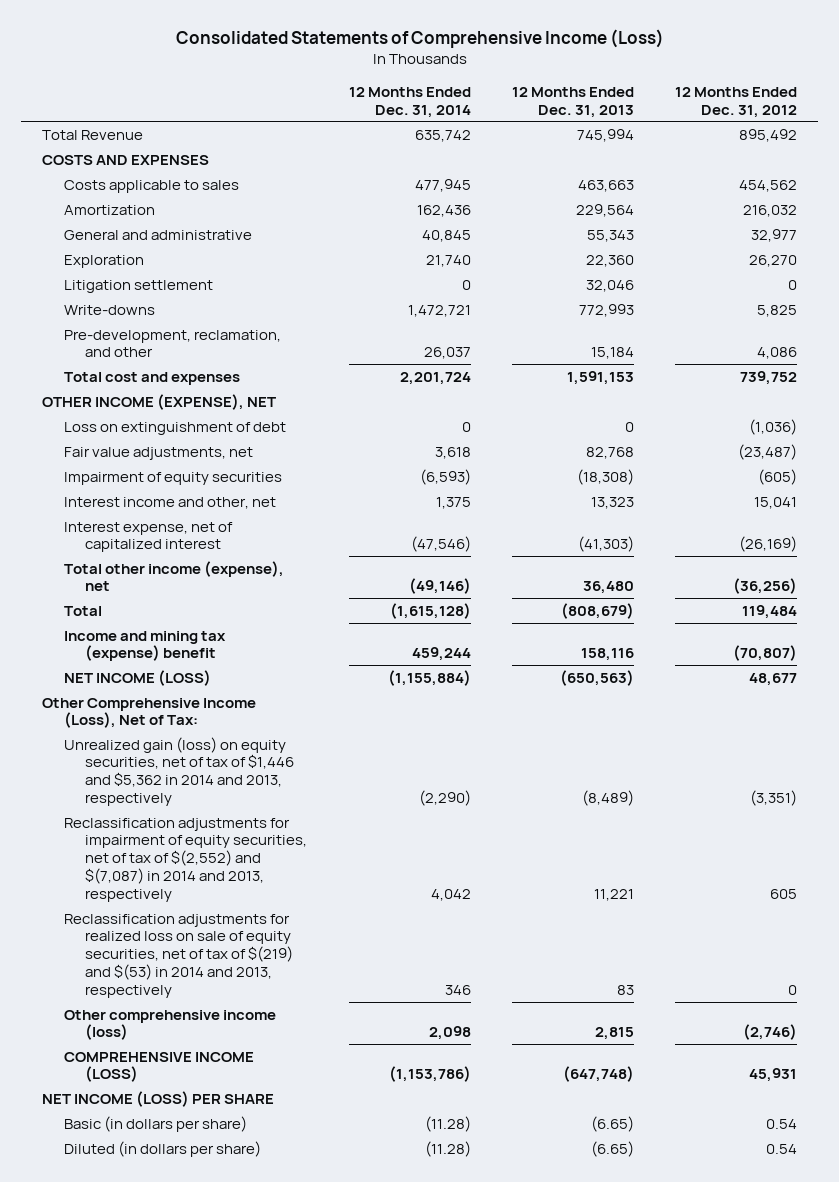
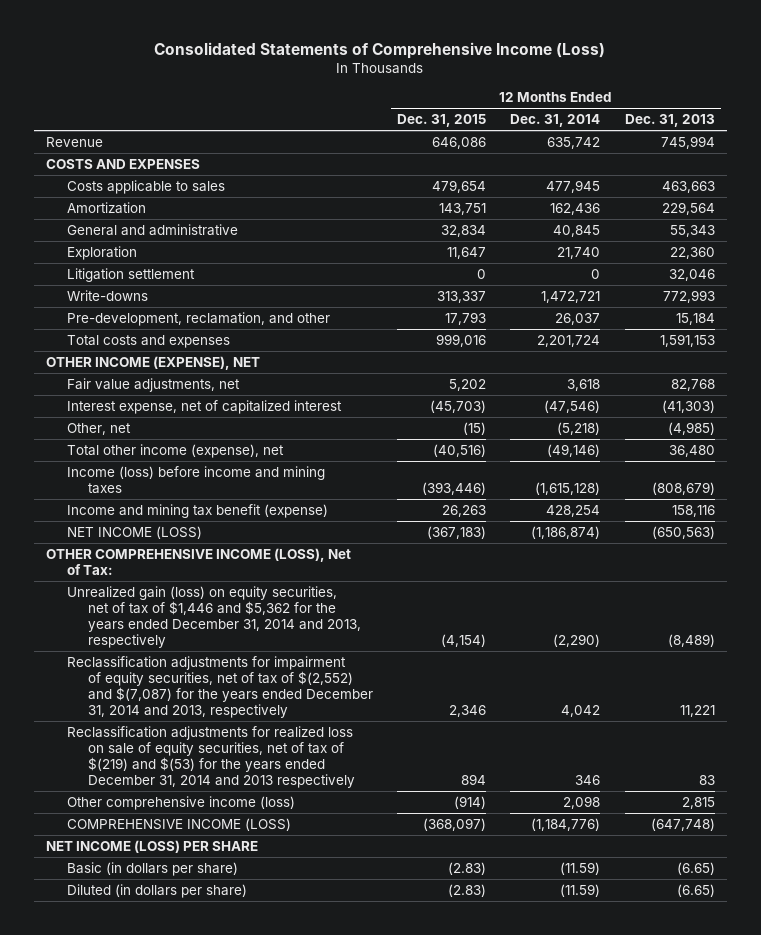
[675,86,798,118] 12 Months Ended Dec. 31, 2012 -> none
none -> [397,114,487,128] Dec. 31, 2015
[41,129,143,140] Total Revenue -> [46,136,104,147] Revenue
[63,371,240,385] Total cost and expenses -> [67,334,231,348] Total costs and expenses
[63,421,286,435] Loss on extinguishment of debt -> none
[63,471,282,485] Impairment of equity securities -> none
[63,496,276,509] Interest income and other, net -> none
none -> [67,422,132,435] Other, net
[63,605,102,616] Total -> [67,465,326,494] Income (loss) before income and mining taxes
[63,630,226,662] Income and mining tax (expense) benefit -> [67,503,329,518] Income and mining tax benefit (expense)
[411,647,471,662] 459,244 -> [546,504,601,517] 428,254
[387,669,471,686] (1,155,884) -> [531,525,601,539] (1,186,874)
[41,697,256,729] Other Comprehensive Income (Loss), Net of Tax: -> [46,547,352,575] OTHER COMPREHENSIVE INCOME (LOSS), Net of Tax:
[63,736,295,806] Unrealized gain (loss) on equity securities, net of tax of $1,446 and $5,362 in 2014 and 2013, respectively -> [67,585,362,649] Unrealized gain (loss) on equity securities, net of tax of $1,446 and $5,362 for the years ended December 31, 2014 and 2013, respectively
[63,817,308,902] Reclassification adjustments for impairment of equity securities, net of tax of $(2,552) and $(7,087) in 2014 and 2013, respectively -> [67,655,374,719] Reclassification adjustments for impairment of equity securities, net of tax of $(2,552) and $(7,087) for the years ended December 31, 2014 and 2013, respectively
[63,913,294,998] Reclassification adjustments for realized loss on sale of equity securities, net of tax of $(219) and $(53) in 2014 and 2013, respectively -> [67,725,356,789] Reclassification adjustments for realized loss on sale of equity securities, net of tax of $(219) and $(53) for the years ended December 31, 2014 and 2013 respectively
[388,1066,471,1083] (1,153,786) -> [531,817,601,831] (1,184,776)
[424,1115,471,1132] (11.28) -> [560,861,601,875] (11.59)
[424,1140,471,1157] (11.28) -> [560,883,601,897] (11.59)

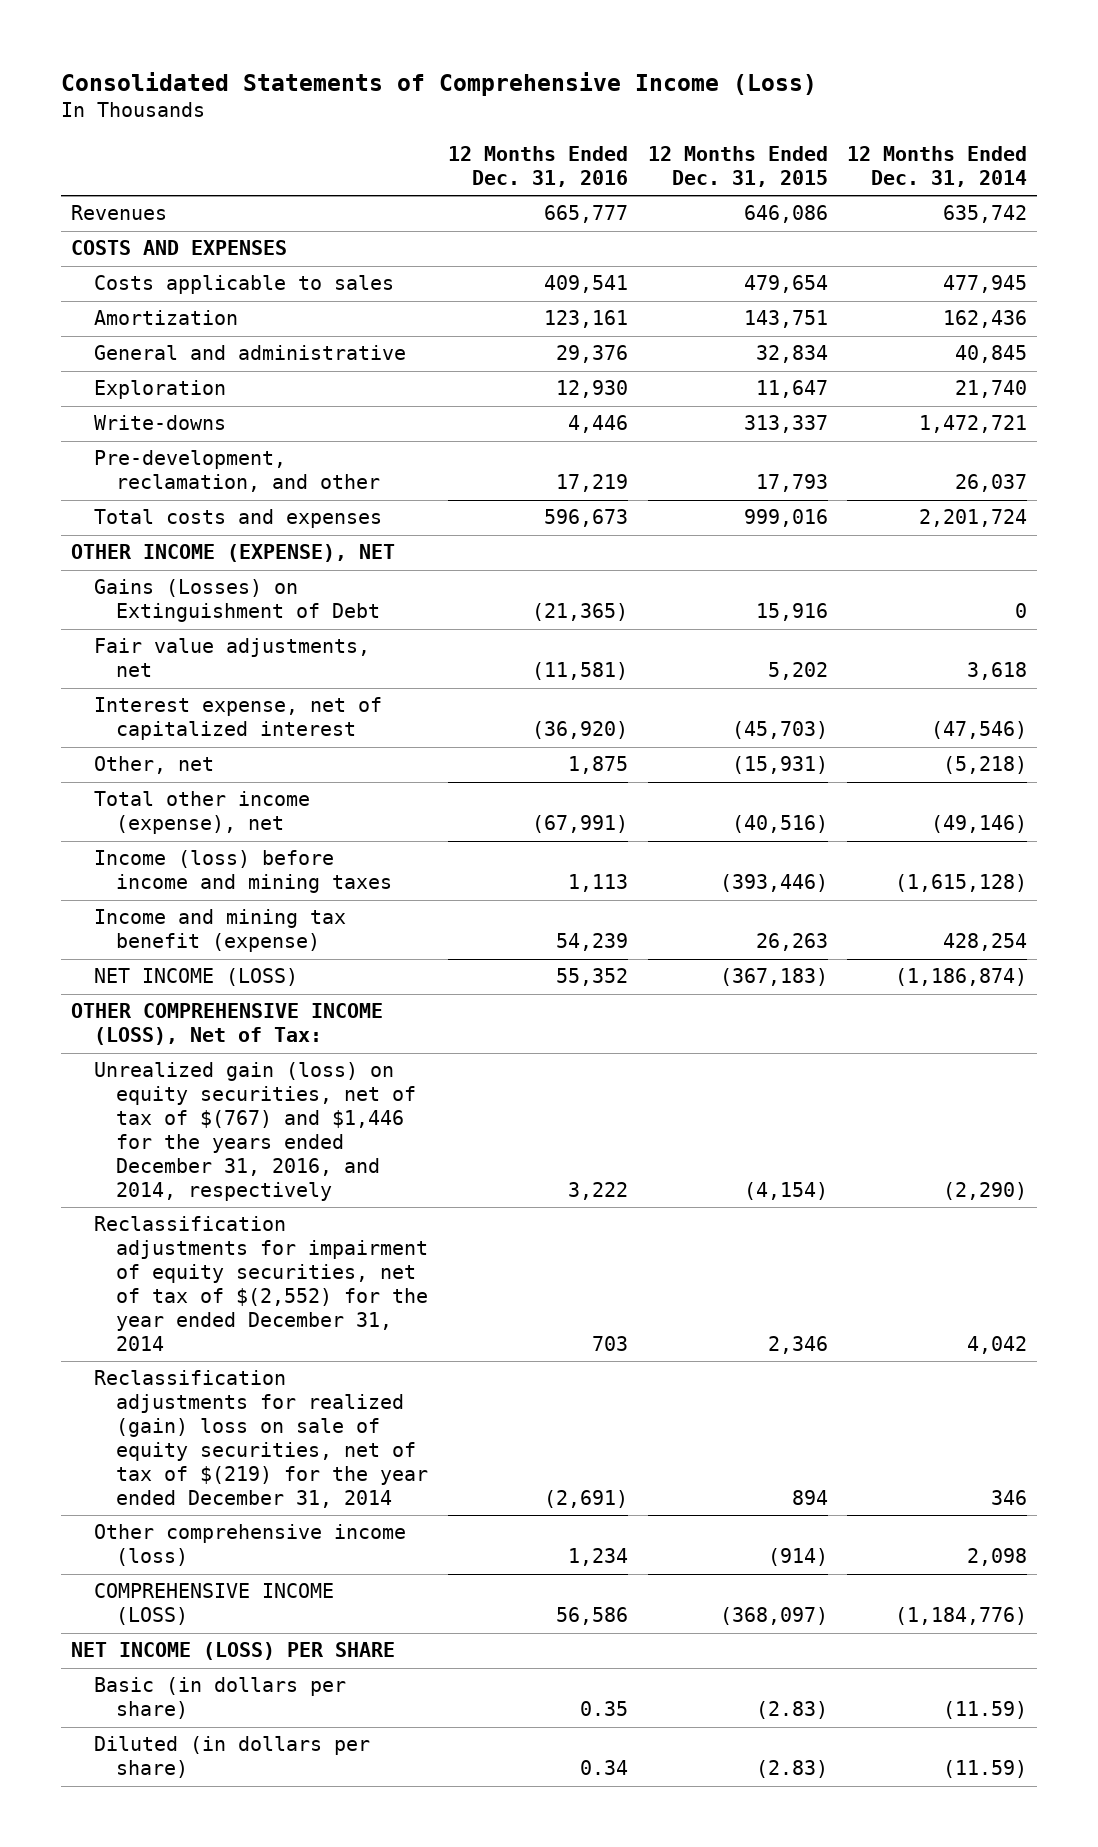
[624,114,715,128] Dec. 31, 2013 -> none
none -> [447,146,628,188] 12 Months Ended Dec. 31, 2016
[46,136,104,147] Revenue -> [71,205,168,221] Revenues
[67,267,196,282] Litigation settlement -> none
none -> [93,579,381,623] Gains (Losses) on Extinguishment of Debt
[463,421,487,435] (15) -> [731,756,828,775] (15,931)
[67,585,362,649] Unrealized gain (loss) on equity securities, net of tax of $1,446 and $5,362 for the years ended December 31, 2014 and 2013, respectively -> [93,1062,417,1201] Unrealized gain (loss) on equity securities, net of tax of $(767) and $1,446 for the years ended December 31, 2016, and 2014, respectively
[67,655,374,719] Reclassification adjustments for impairment of equity securities, net of tax of $(2,552) and $(7,087) for the years ended December 31, 2014 and 2013, respectively -> [93,1216,429,1351] Reclassification adjustments for impairment of equity securities, net of tax of $(2,552) for the year ended December 31, 2014
[67,725,356,789] Reclassification adjustments for realized loss on sale of equity securities, net of tax of $(219) and $(53) for the years ended December 31, 2014 and 2013 respectively -> [93,1370,429,1508] Reclassification adjustments for realized (gain) loss on sale of equity securities, net of tax of $(219) for the year ended December 31, 2014

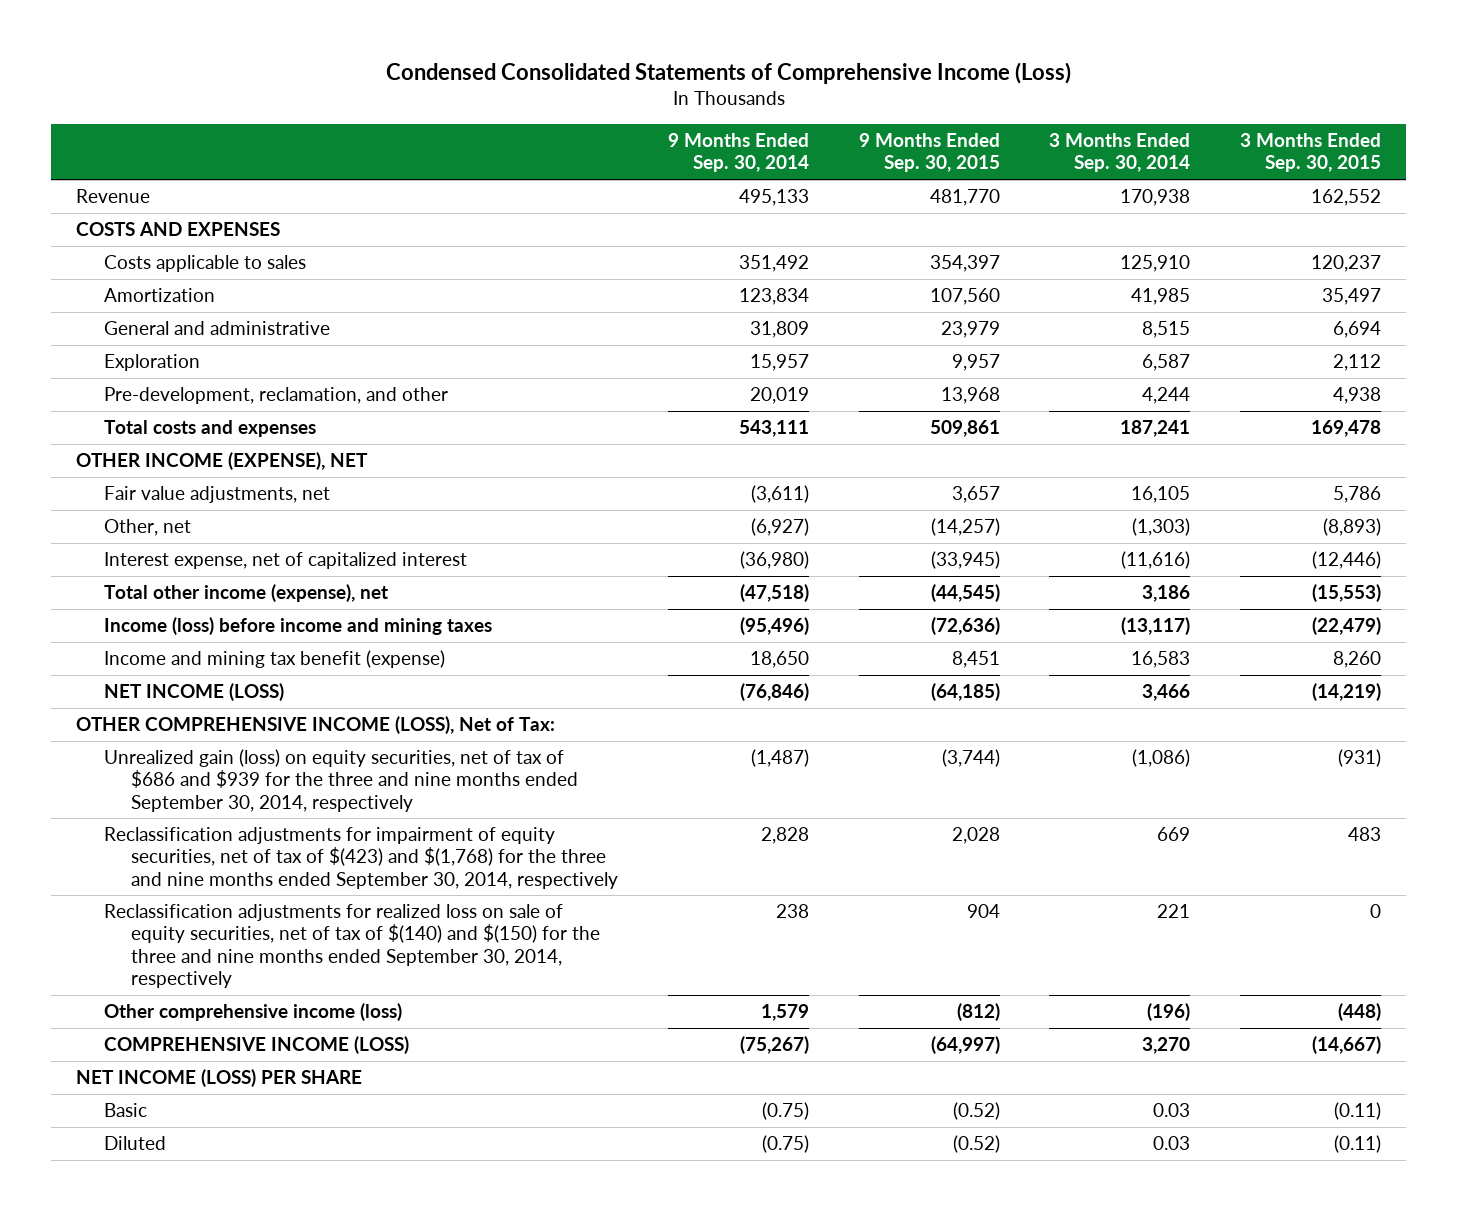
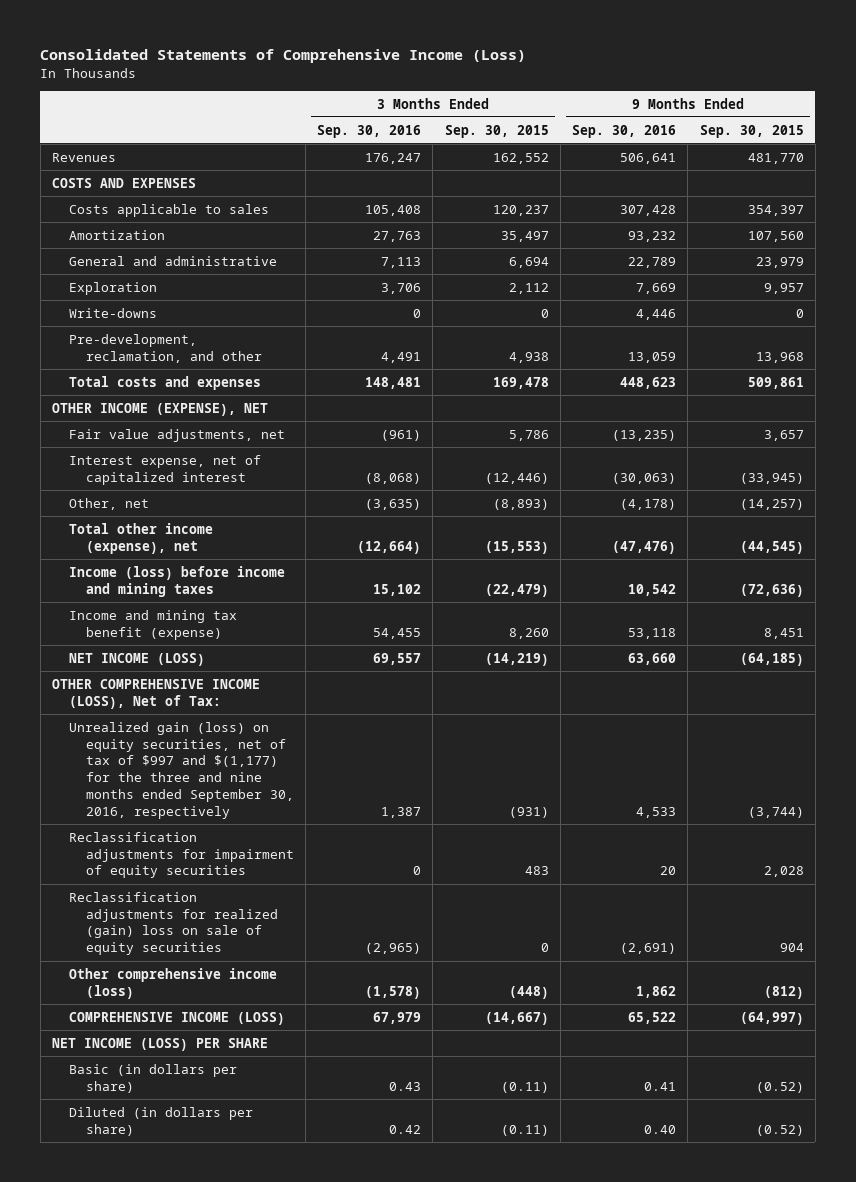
[385,62,1071,85] Condensed Consolidated Statements of Comprehensive Income (Loss) -> [40,49,527,64] Consolidated Statements of Comprehensive Income (Loss)
[667,133,809,173] 9 Months Ended Sep. 30, 2014 -> none
[1049,133,1191,173] 3 Months Ended Sep. 30, 2014 -> none
none -> [317,124,422,138] Sep. 30, 2016
none -> [572,124,677,138] Sep. 30, 2016
[76,189,151,204] Revenue -> [51,152,116,162] Revenues
none -> [68,307,157,318] Write-downs
[103,519,191,537] Other, net -> [68,497,149,510] Other, net
[103,749,579,812] Unrealized gain (loss) on equity securities, net of tax of $686 and $939 for the three and nine months ended September 30, 2014, respectively -> [68,721,294,820] Unrealized gain (loss) on equity securities, net of tax of $997 and $(1,177) for the three and nine months ended September 30, 2016, respectively
[103,827,619,889] Reclassification adjustments for impairment of equity securities, net of tax of $(423) and $(1,768) for the three and nine months ended September 30, 2014, respectively -> [68,831,294,879] Reclassification adjustments for impairment of equity securities
[103,904,601,989] Reclassification adjustments for realized loss on sale of equity securities, net of tax of $(140) and $(150) for the three and nine months ended September 30, 2014, respectively -> [68,891,278,956] Reclassification adjustments for realized (gain) loss on sale of equity securities
[103,1103,147,1118] Basic -> [68,1063,237,1093] Basic (in dollars per share)
[103,1136,166,1151] Diluted -> [68,1106,253,1136] Diluted (in dollars per share)

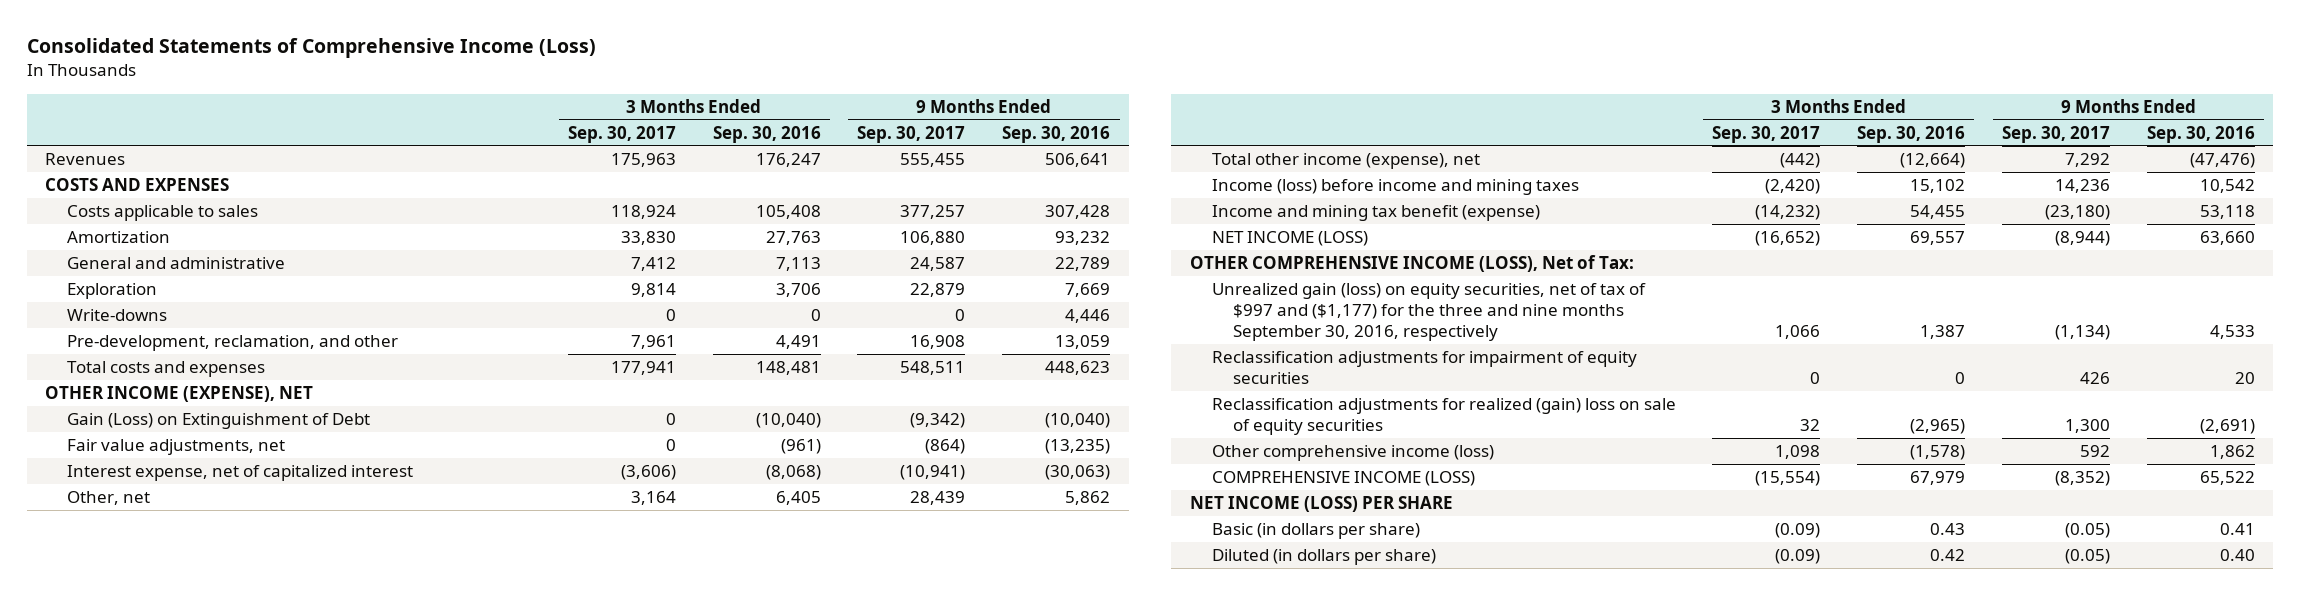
[444,124,549,138] Sep. 30, 2015 -> none
[699,124,804,138] Sep. 30, 2015 -> none
none -> [567,125,676,143] Sep. 30, 2017
none -> [857,125,966,143] Sep. 30, 2017
none -> [66,413,370,430] Gain (Loss) on Extinguishment of Debt
[365,498,422,510] (3,635) -> [775,491,821,506] 6,405
[620,498,677,510] (4,178) -> [1065,491,1111,506] 5,862
[68,721,294,820] Unrealized gain (loss) on equity securities, net of tax of $997 and $(1,177) for the three and nine months ended September 30, 2016, respectively -> [1211,283,1646,342] Unrealized gain (loss) on equity securities, net of tax of $997 and ($1,177) for the three and nine months September 30, 2016, respectively

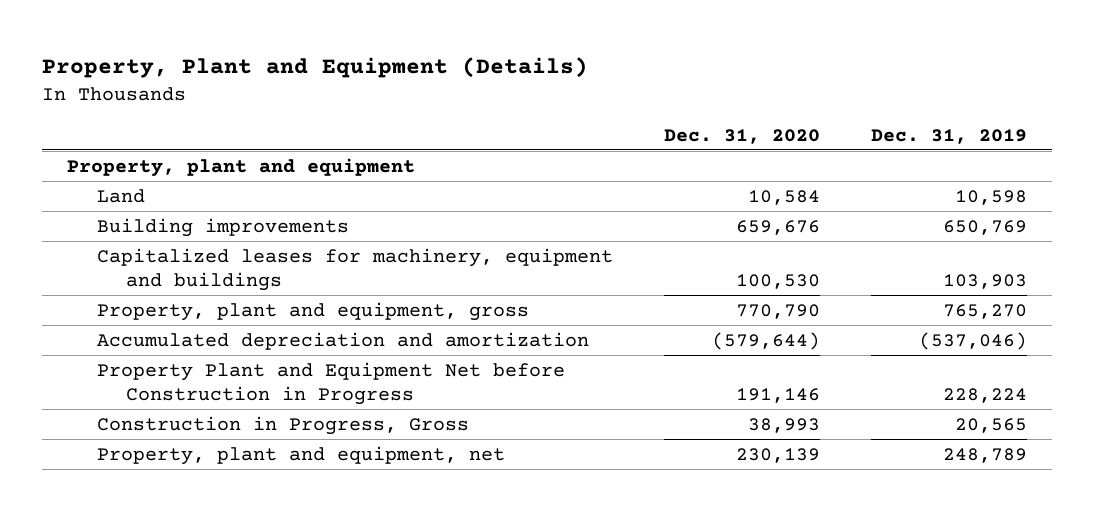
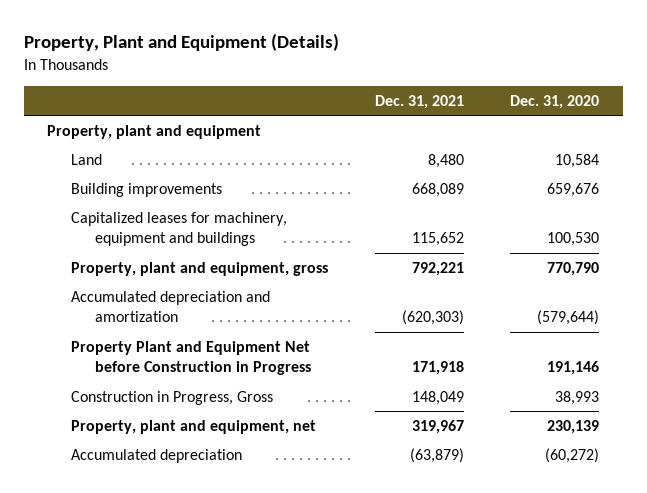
[870,128,1027,144] Dec. 31, 2019 -> none
none -> [374,94,464,109] Dec. 31, 2021
none -> [70,448,242,463] Accumulated depreciation

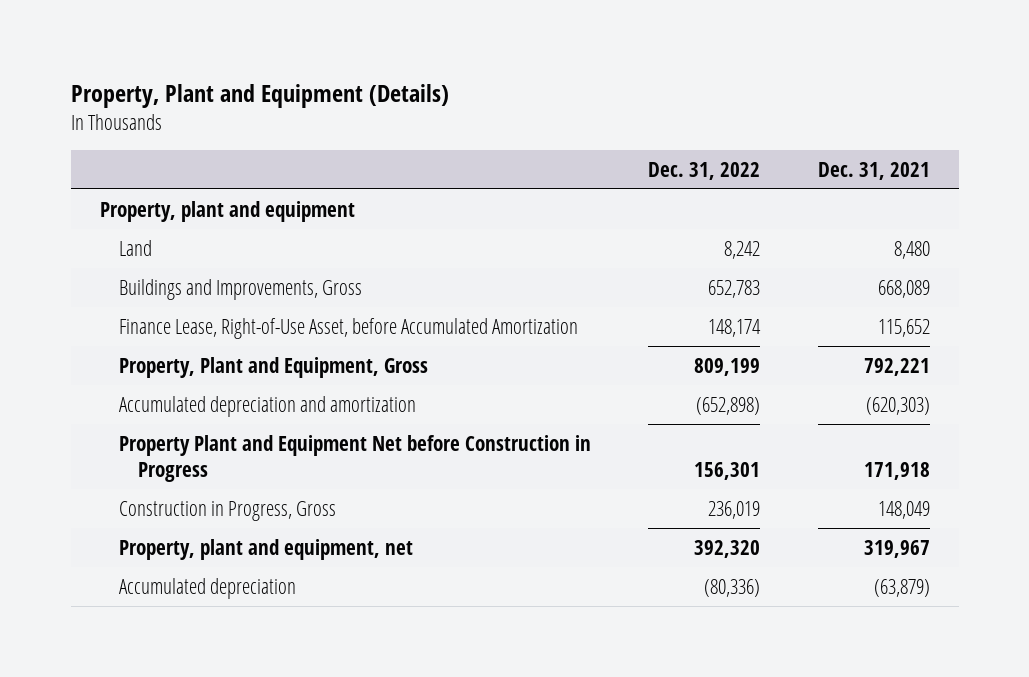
[510,94,600,109] Dec. 31, 2020 -> none
none -> [648,161,761,180] Dec. 31, 2022
[70,182,222,197] Building improvements -> [118,278,362,300] Buildings and Improvements, Gross
[70,211,287,247] Capitalized leases for machinery, equipment and buildings -> [118,317,578,339] Finance Lease, Right-of-Use Asset, before Accumulated Amortization
[70,261,328,276] Property, plant and equipment, gross -> [118,356,428,378] Property, Plant and Equipment, Gross

